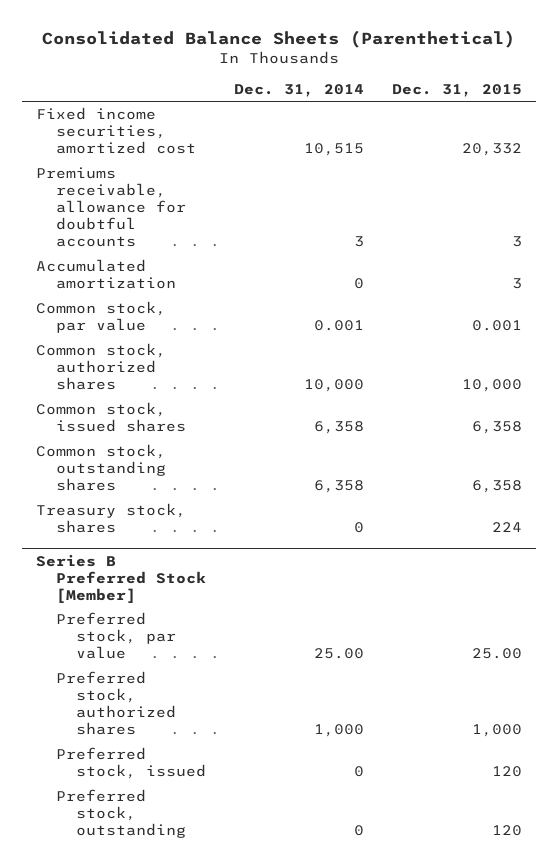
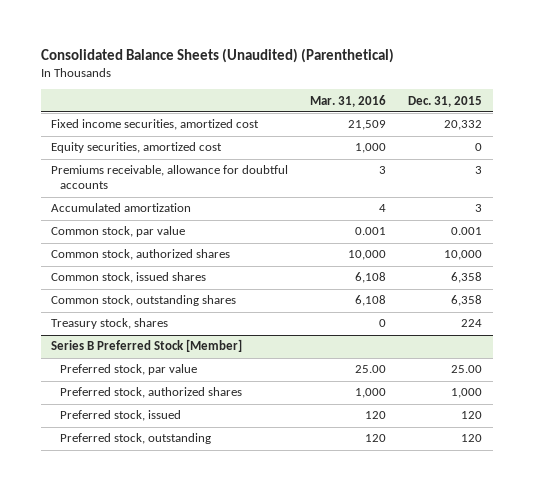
[42,29,516,48] Consolidated Balance Sheets (Parenthetical) -> [40,47,394,63] Consolidated Balance Sheets (Unaudited) (Parenthetical)
[234,84,365,98] Dec. 31, 2014 -> none
none -> [310,94,387,107] Mar. 31, 2016
none -> [51,142,223,154] Equity securities, amortized cost

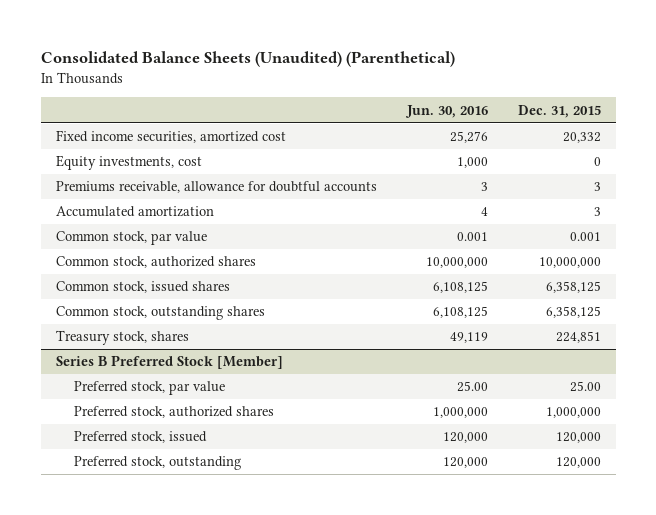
[310,94,387,107] Mar. 31, 2016 -> none
none -> [404,104,488,118] Jun. 30, 2016
[51,142,223,154] Equity securities, amortized cost -> [55,155,202,171] Equity investments, cost
[443,250,482,261] 10,000 -> [538,257,601,269] 10,000,000
[450,272,482,284] 6,358 -> [545,281,601,294] 6,358,125
[450,295,482,307] 6,358 -> [545,306,601,319] 6,358,125
[460,319,482,328] 224 -> [555,331,601,344] 224,851
[450,388,482,399] 1,000 -> [545,407,601,419] 1,000,000
[460,411,482,420] 120 -> [555,432,601,444] 120,000
[460,434,482,443] 120 -> [555,457,601,469] 120,000

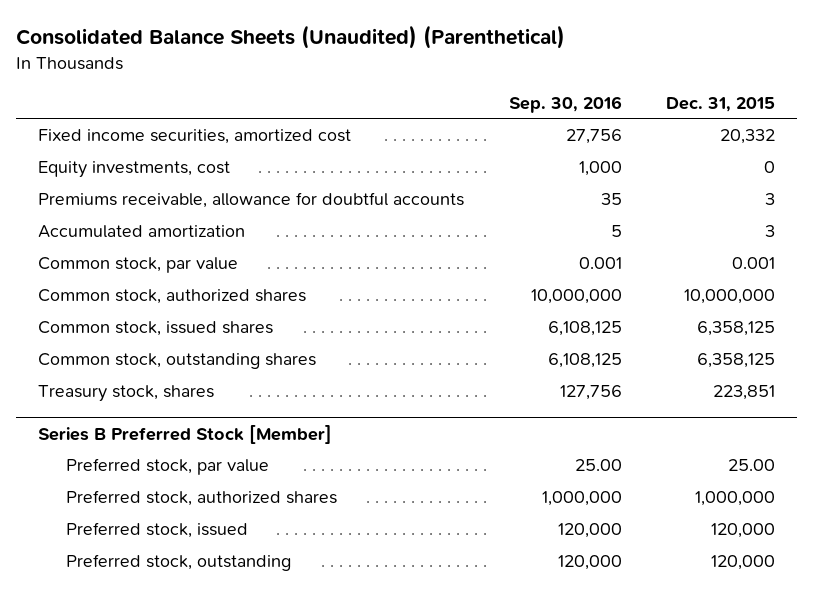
[404,104,488,118] Jun. 30, 2016 -> none
none -> [508,95,622,113] Sep. 30, 2016
[555,331,601,344] 224,851 -> [713,384,776,400] 223,851

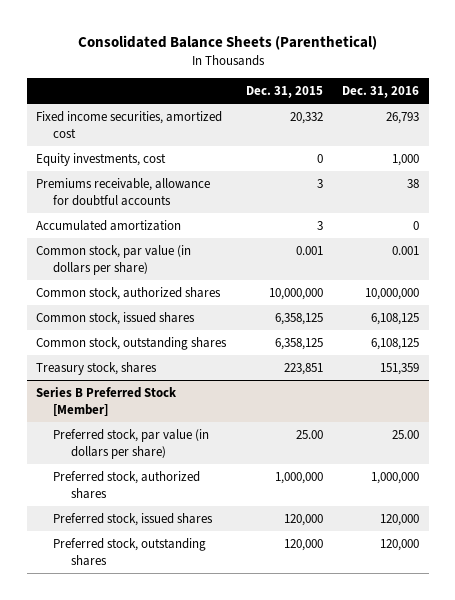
[16,25,566,50] Consolidated Balance Sheets (Unaudited) (Parenthetical) -> [77,35,377,51] Consolidated Balance Sheets (Parenthetical)
[508,95,622,113] Sep. 30, 2016 -> none
none -> [341,86,419,99] Dec. 31, 2016
[38,256,239,273] Common stock, par value -> [36,244,192,275] Common stock, par value (in dollars per share)
[65,457,269,475] Preferred stock, par value -> [53,428,210,459] Preferred stock, par value (in dollars per share)
[65,521,248,538] Preferred stock, issued -> [53,512,214,526] Preferred stock, issued shares
[65,553,291,571] Preferred stock, outstanding -> [53,537,207,566] Preferred stock, outstanding shares

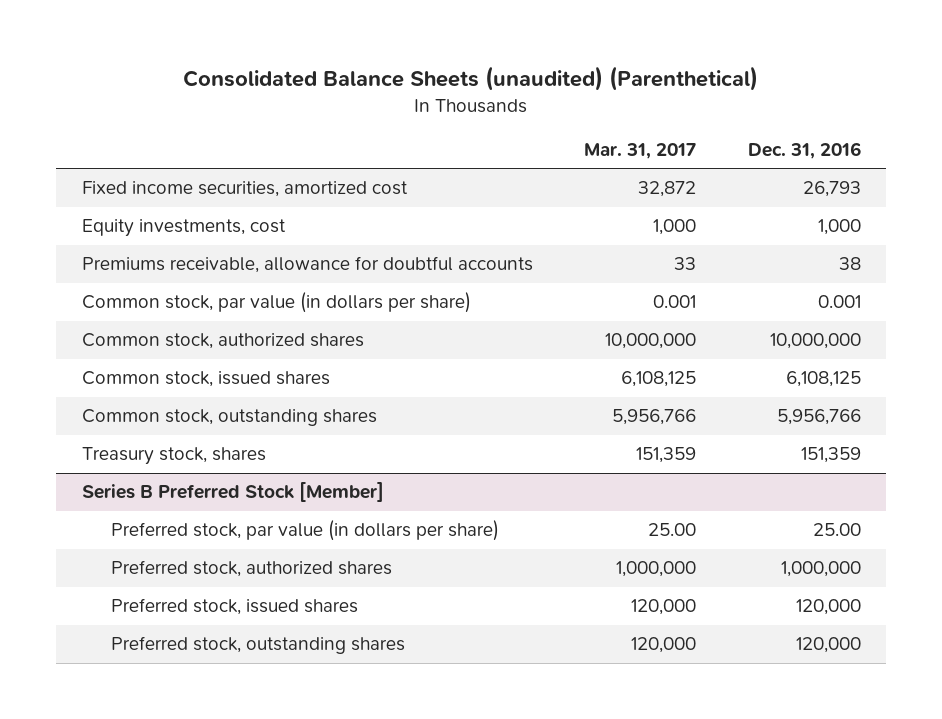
[77,35,377,51] Consolidated Balance Sheets (Parenthetical) -> [183,65,759,91] Consolidated Balance Sheets (unaudited) (Parenthetical)
[245,86,323,99] Dec. 31, 2015 -> none
none -> [584,143,697,160] Mar. 31, 2017
[36,219,182,231] Accumulated amortization -> none
[370,337,419,350] 6,108,125 -> [776,409,861,426] 5,956,766

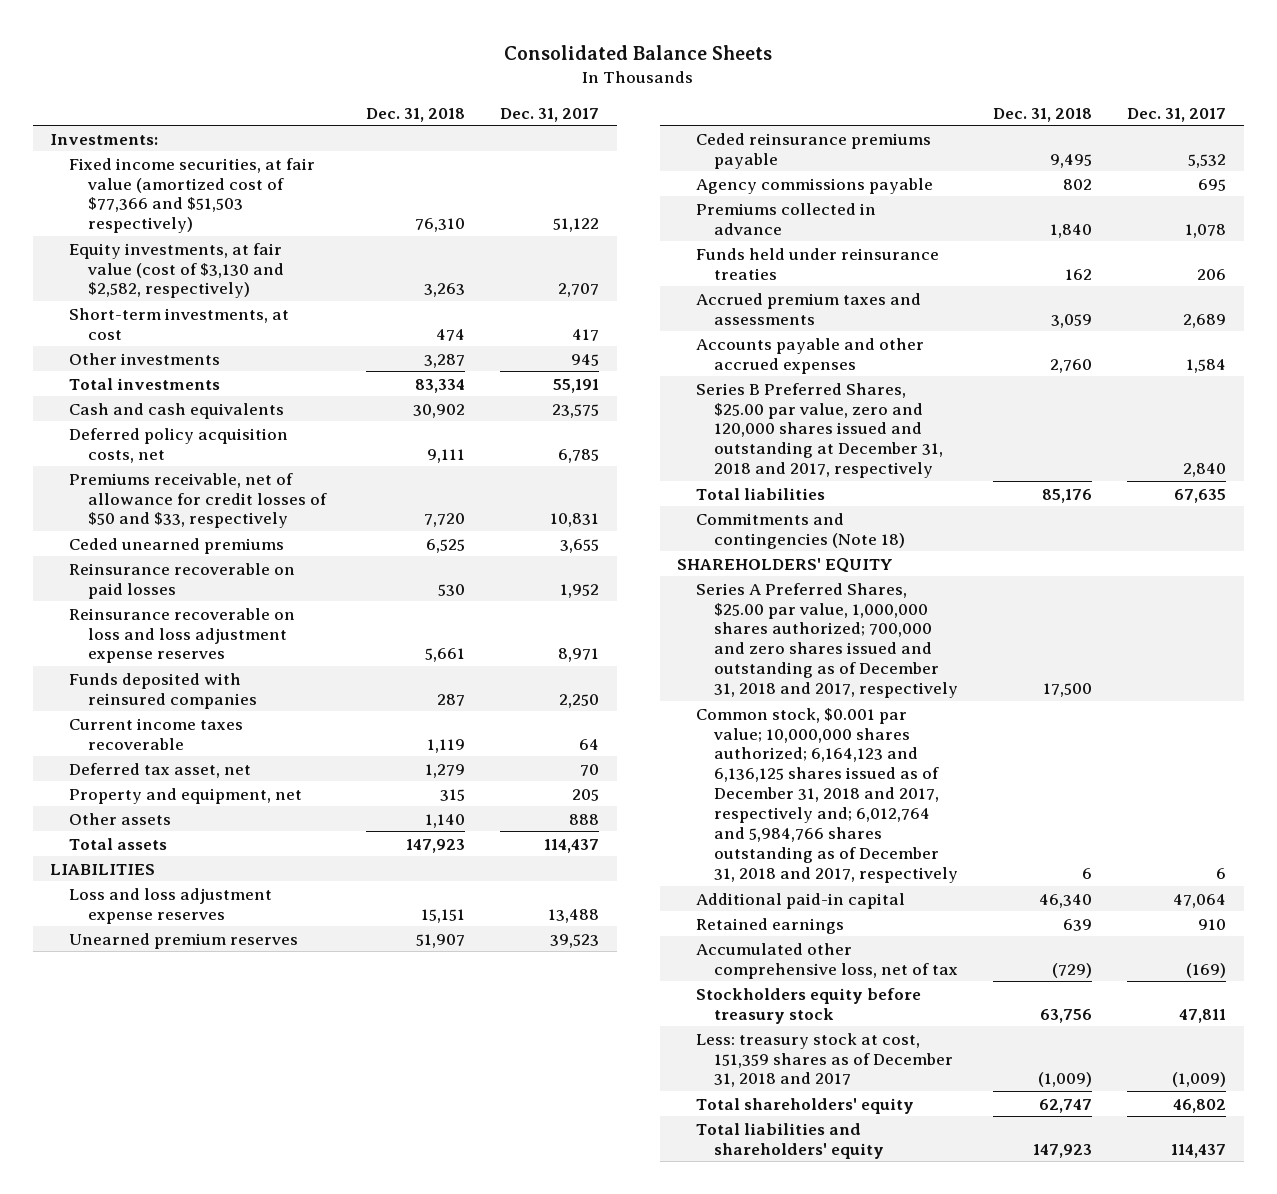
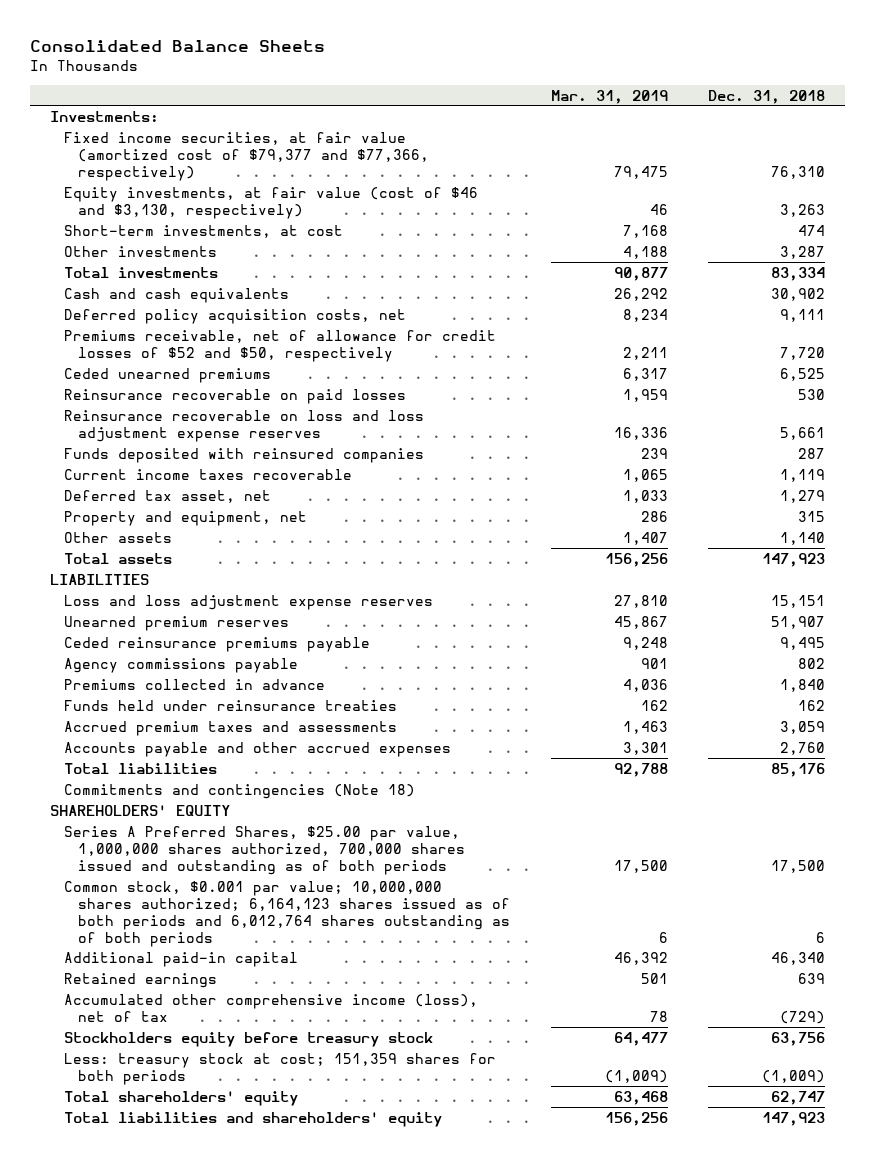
[500,107,600,122] Dec. 31, 2017 -> none
none -> [550,89,668,104] Mar. 31, 2019
[68,157,315,234] Fixed income securities, at fair value (amortized cost of $77,366 and $51,503 respectively) -> [64,131,430,181] Fixed income securities, at fair value (amortized cost of $79,377 and $77,366, respectively)
[68,242,284,299] Equity investments, at fair value (cost of $3,130 and $2,582, respectively) -> [64,186,479,219] Equity investments, at fair value (cost of $46 and $3,130, respectively)
[68,472,327,529] Premiums receivable, net of allowance for credit losses of $50 and $33, respectively -> [64,329,497,362] Premiums receivable, net of allowance for credit losses of $52 and $50, respectively
[695,382,944,479] Series B Preferred Shares, $25.00 par value, zero and 120,000 shares issued and outstanding at December 31, 2018 and 2017, respectively -> none
[695,582,959,699] Series A Preferred Shares, $25.00 par value, 1,000,000 shares authorized; 700,000 and zero shares issued and outstanding as of December 31, 2018 and 2017, respectively -> [64,825,466,875] Series A Preferred Shares, $25.00 par value, 1,000,000 shares authorized, 700,000 shares issued and outstanding as of both periods
[695,707,959,883] Common stock, $0.001 par value; 10,000,000 shares authorized; 6,164,123 and 6,136,125 shares issued as of December 31, 2018 and 2017, respectively and; 6,012,764 and 5,984,766 shares outstanding as of December 31, 2018 and 2017, respectively -> [64,880,511,947] Common stock, $0.001 par value; 10,000,000 shares authorized; 6,164,123 shares issued as of both periods and 6,012,764 shares outstanding as of both periods
[695,942,959,979] Accumulated other comprehensive loss, net of tax -> [64,993,479,1022] Accumulated other comprehensive income (loss), net of tax
[695,1032,954,1088] Less: treasury stock at cost, 151,359 shares as of December 31, 2018 and 2017 -> [64,1052,497,1085] Less: treasury stock at cost; 151,359 shares for both periods

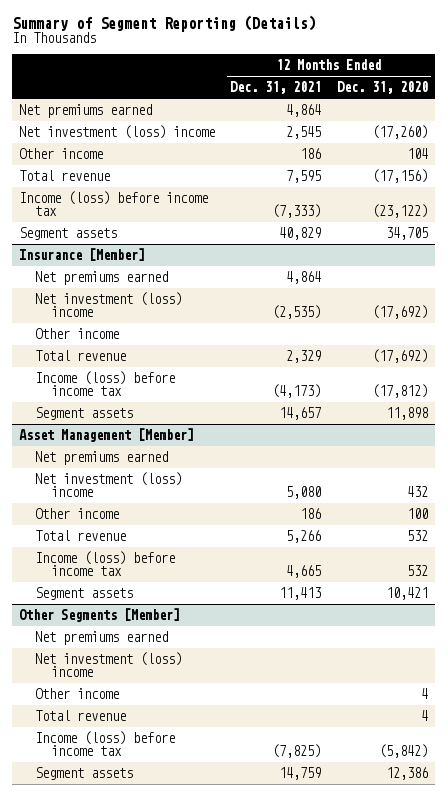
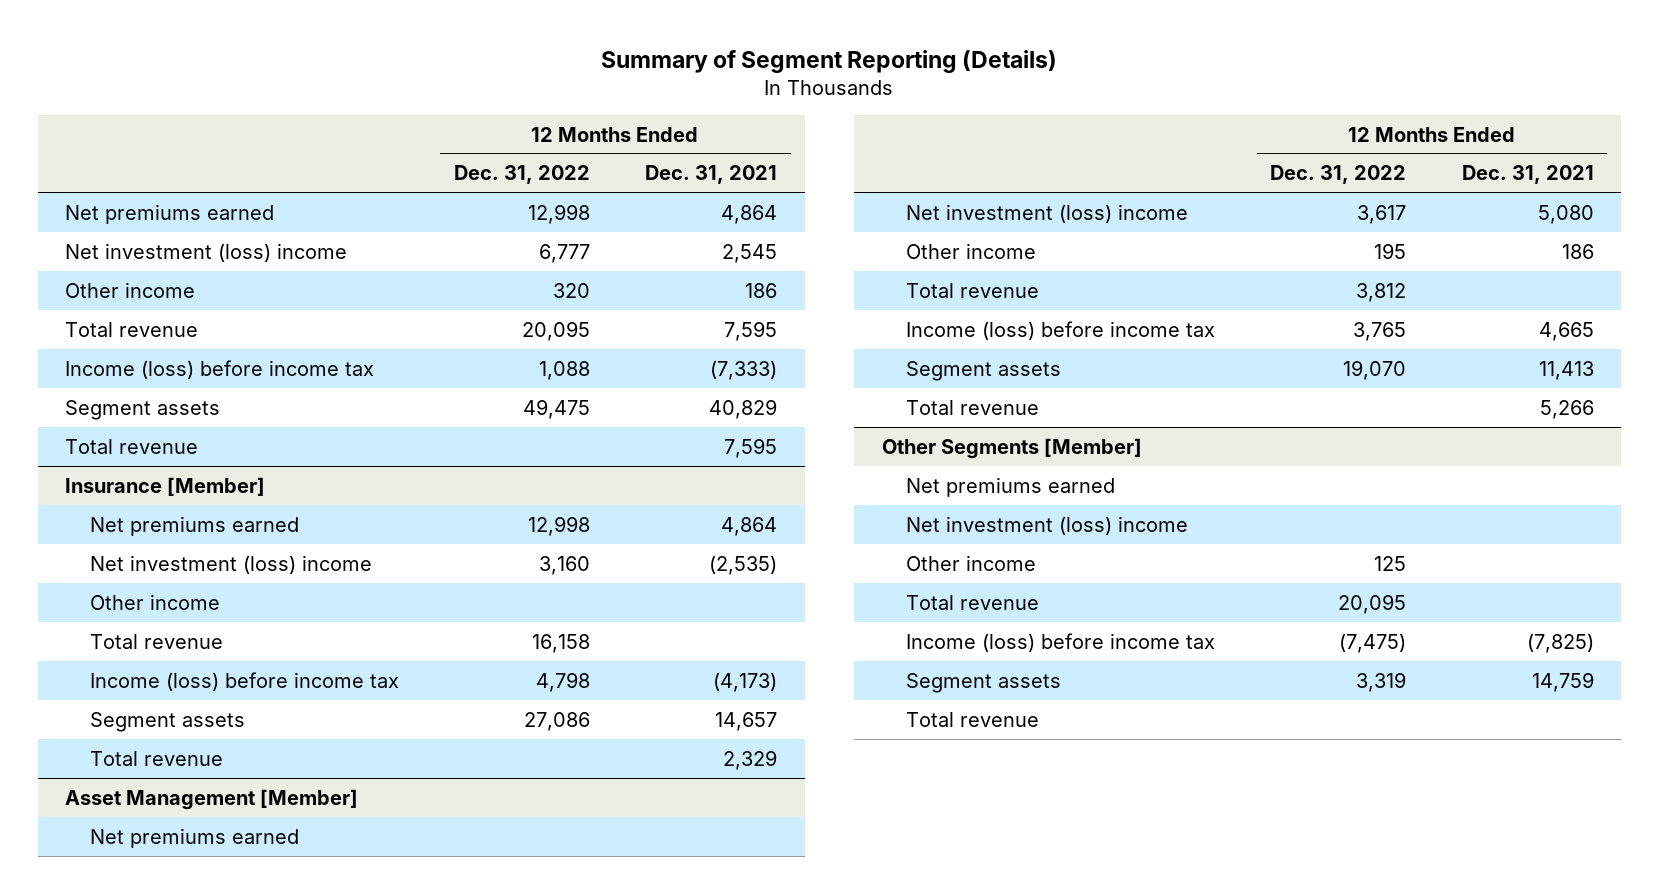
[336,81,428,95] Dec. 31, 2020 -> none
none -> [453,165,590,185] Dec. 31, 2022
none -> [65,438,199,454] Total revenue
none -> [89,633,223,649] Total revenue
[35,349,127,361] Total revenue -> [89,750,223,766] Total revenue
none -> [906,282,1040,298] Total revenue
[35,529,127,541] Total revenue -> [906,399,1040,415] Total revenue
none -> [906,711,1040,727] Total revenue

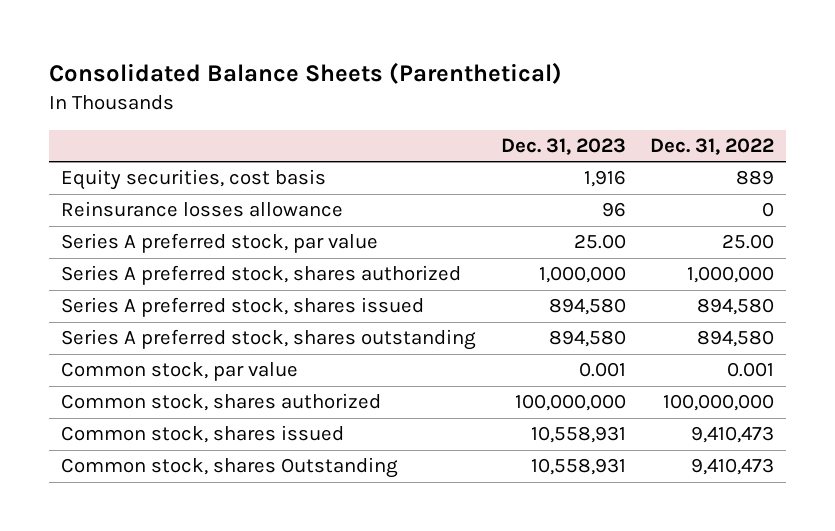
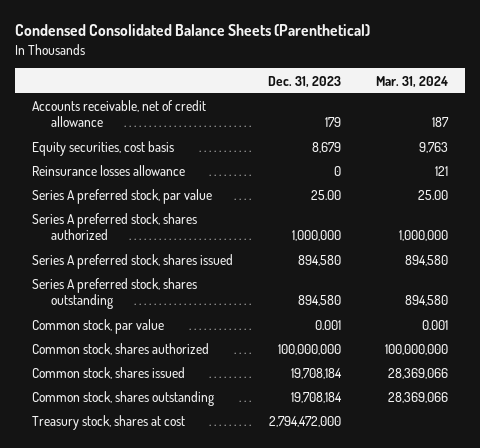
[48,62,562,85] Consolidated Balance Sheets (Parenthetical) -> [15,24,371,37] Condensed Consolidated Balance Sheets (Parenthetical)
[650,138,775,156] Dec. 31, 2022 -> none
none -> [375,75,448,88] Mar. 31, 2024
none -> [32,100,207,128] Accounts receivable, net of credit allowance
[583,170,626,188] 1,916 -> [312,142,342,154] 8,679
[601,202,626,218] 96 -> [334,166,342,177] 0
[530,426,626,444] 10,558,931 -> [291,368,343,380] 19,708,184
[61,457,399,479] Common stock, shares Outstanding -> [32,391,215,407] Common stock, shares outstanding
[530,458,626,476] 10,558,931 -> [291,392,343,404] 19,708,184
none -> [32,415,186,431] Treasury stock, shares at cost

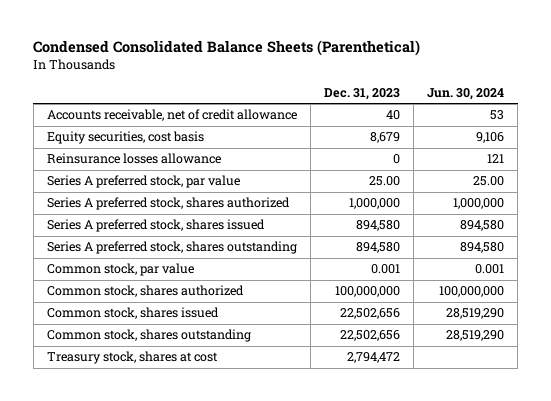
[375,75,448,88] Mar. 31, 2024 -> none
none -> [427,87,505,100] Jun. 30, 2024
[325,117,342,128] 179 -> [385,110,400,121] 40
[291,368,343,380] 19,708,184 -> [339,308,400,320] 22,502,656
[291,392,343,404] 19,708,184 -> [339,330,400,342] 22,502,656
[269,416,342,428] 2,794,472,000 -> [346,352,400,364] 2,794,472

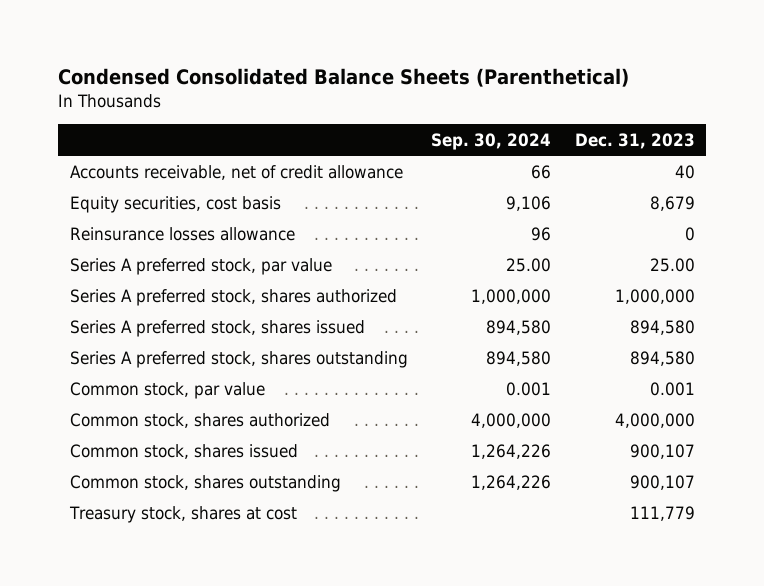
[427,87,505,100] Jun. 30, 2024 -> none
none -> [431,132,552,150] Sep. 30, 2024
[334,286,400,298] 100,000,000 -> [614,412,695,428] 4,000,000
[339,308,400,320] 22,502,656 -> [629,443,695,459] 900,107
[339,330,400,342] 22,502,656 -> [629,474,695,490] 900,107
[346,352,400,364] 2,794,472 -> [629,505,695,521] 111,779

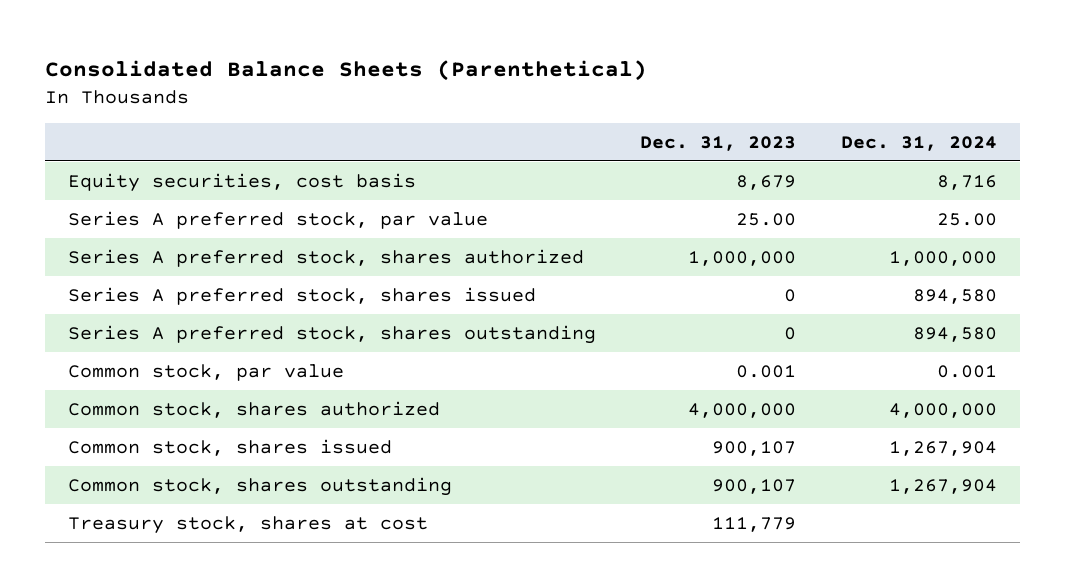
[57,68,629,88] Condensed Consolidated Balance Sheets (Parenthetical) -> [45,60,648,82] Consolidated Balance Sheets (Parenthetical)
[431,132,552,150] Sep. 30, 2024 -> none
none -> [841,135,998,151] Dec. 31, 2024
[69,164,403,180] Accounts receivable, net of credit allowance -> none
[69,226,295,241] Reinsurance losses allowance -> none
[629,319,695,335] 894,580 -> [784,288,797,302] 0
[629,350,695,366] 894,580 -> [784,326,797,340] 0

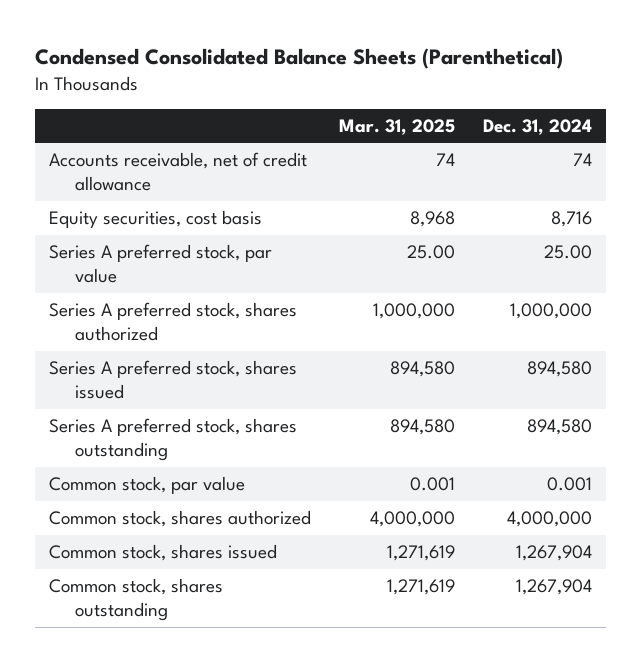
[45,60,648,82] Consolidated Balance Sheets (Parenthetical) -> [34,48,563,70] Condensed Consolidated Balance Sheets (Parenthetical)
[640,135,797,151] Dec. 31, 2023 -> none
none -> [338,118,455,135] Mar. 31, 2025
none -> [48,152,307,192] Accounts receivable, net of credit allowance
[67,515,428,534] Treasury stock, shares at cost -> none

